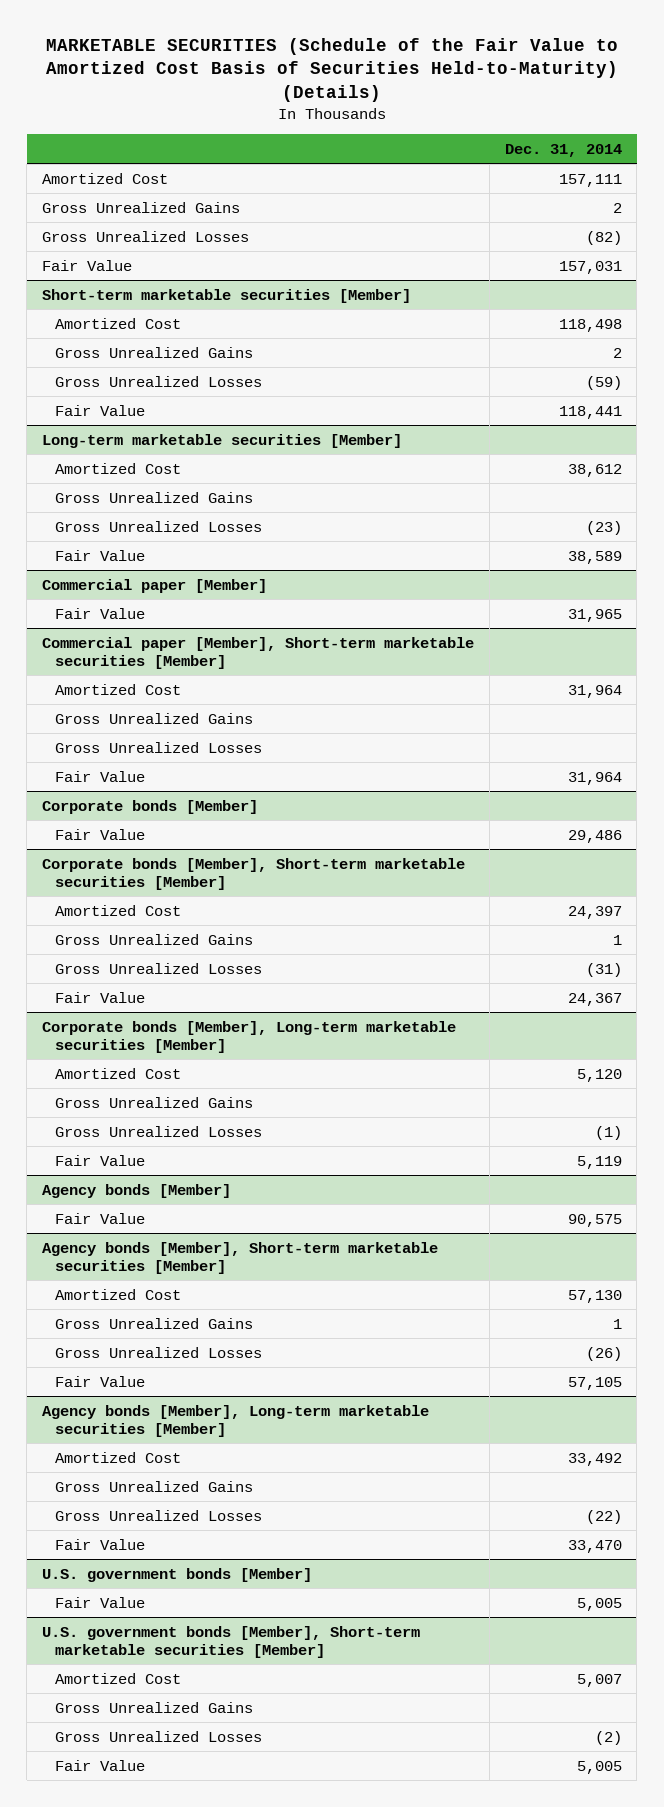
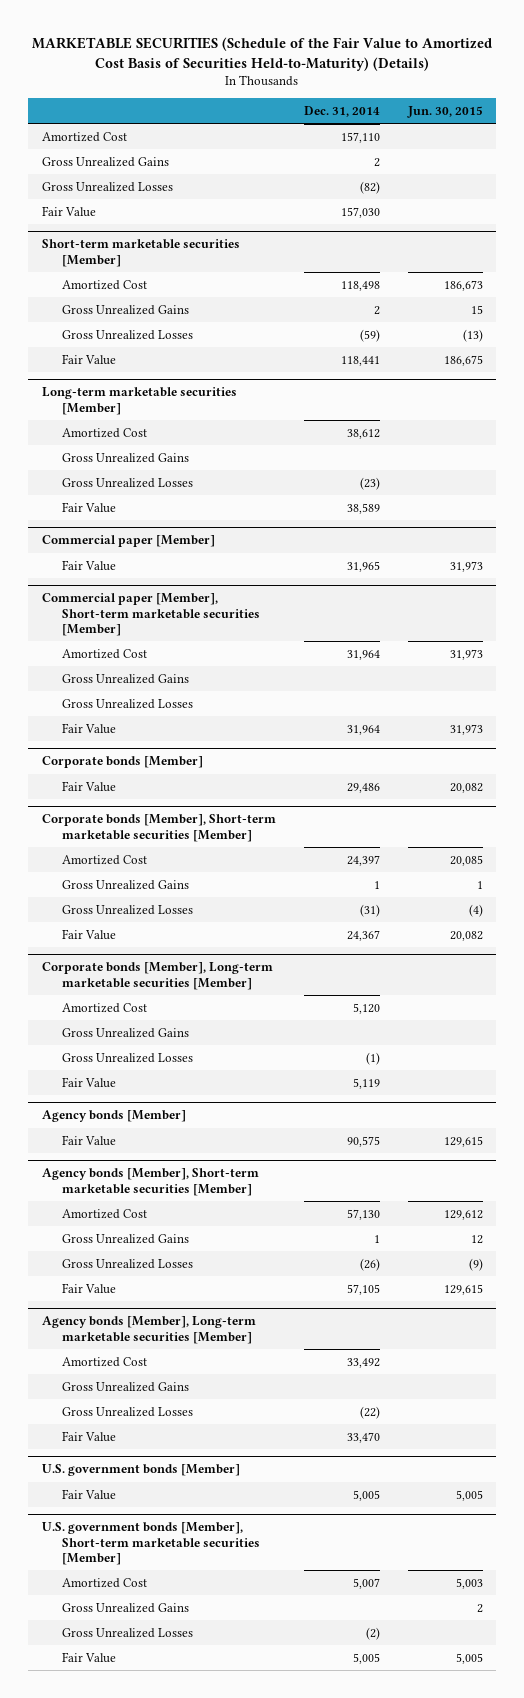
none -> [406,105,483,118] Jun. 30, 2015
[558,173,622,187] 157,111 -> [340,131,380,143] 157,110
[558,260,622,274] 157,031 -> [340,206,380,218] 157,030

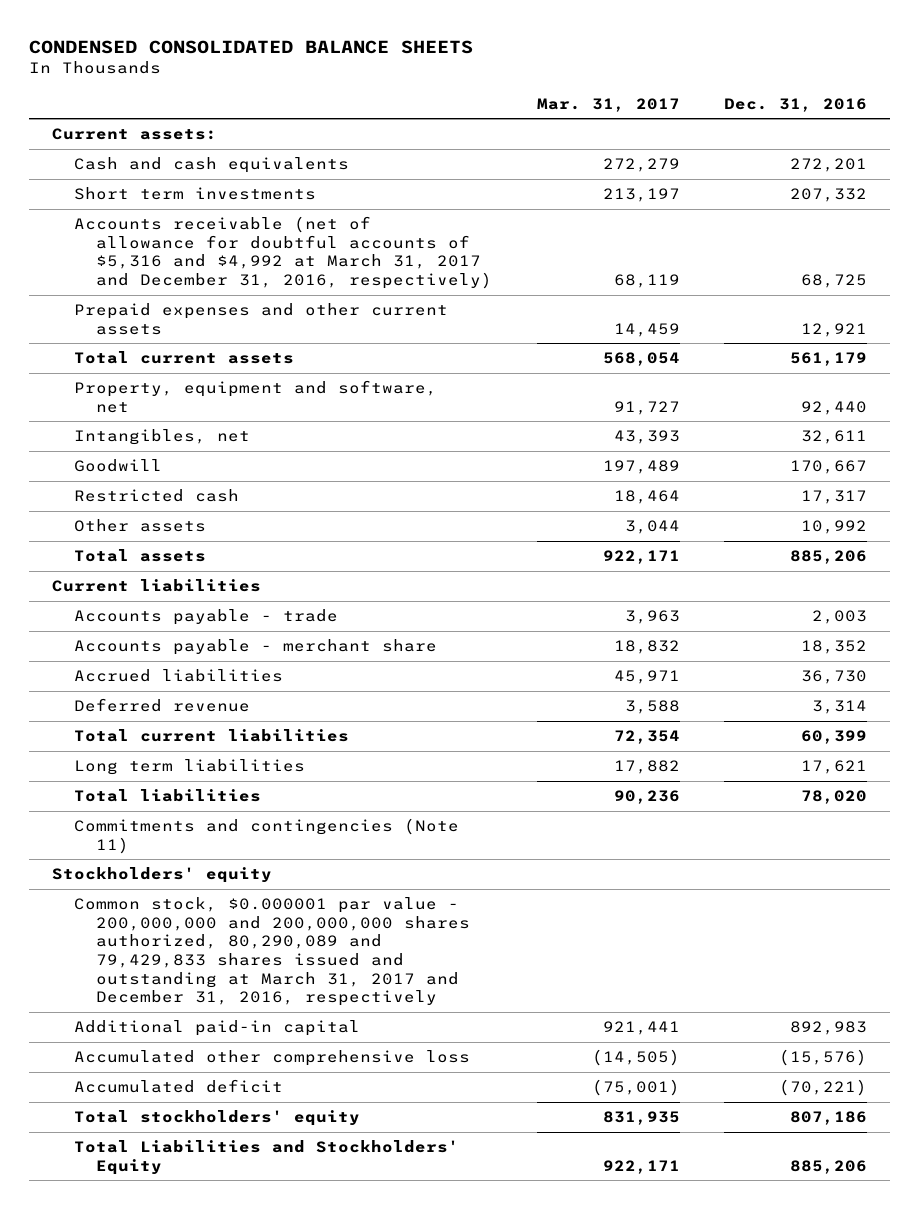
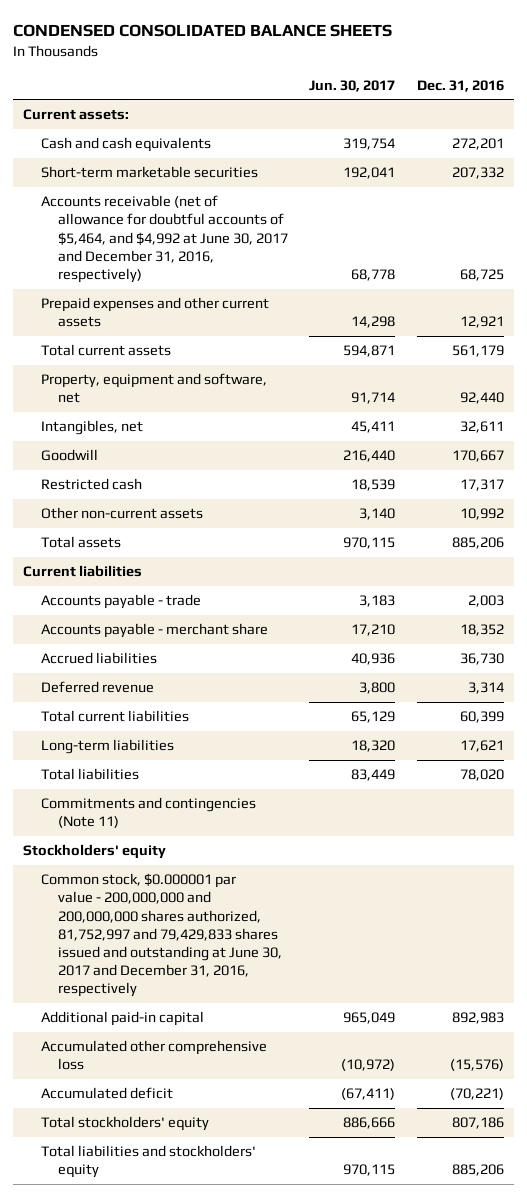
[536,97,680,112] Mar. 31, 2017 -> none
none -> [309,79,396,92] Jun. 30, 2017
[73,187,316,201] Short term investments -> [40,166,258,179] Short-term marketable securities
[73,216,492,290] Accounts receivable (net of allowance for doubtful accounts of $5,316 and $4,992 at March 31, 2017 and December 31, 2016, respectively) -> [40,195,289,284] Accounts receivable (net of allowance for doubtful accounts of $5,464, and $4,992 at June 30, 2017 and December 31, 2016, respectively)
[73,519,206,533] Other assets -> [40,507,203,520] Other non-current assets
[73,759,305,776] Long term liabilities -> [40,739,174,755] Long-term liabilities
[73,897,470,1007] Common stock, $0.000001 par value - 200,000,000 and 200,000,000 shares authorized, 80,290,089 and 79,429,833 shares issued and outstanding at March 31, 2017 and December 31, 2016, respectively -> [40,873,283,998] Common stock, $0.000001 par value - 200,000,000 and 200,000,000 shares authorized, 81,752,997 and 79,429,833 shares issued and outstanding at June 30, 2017 and December 31, 2016, respectively
[73,1140,459,1175] Total Liabilities and Stockholders' Equity -> [40,1145,256,1179] Total liabilities and stockholders' equity

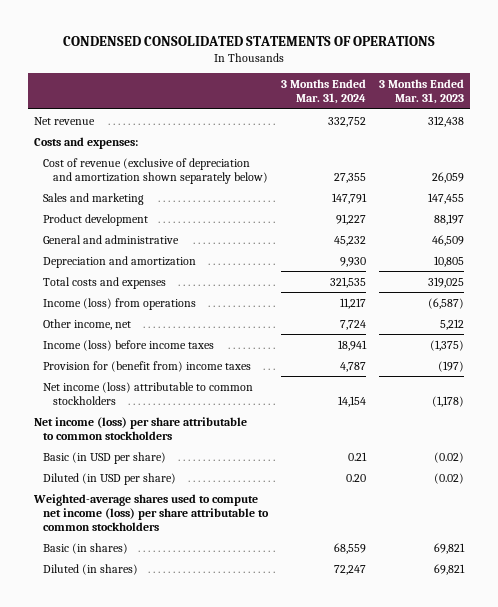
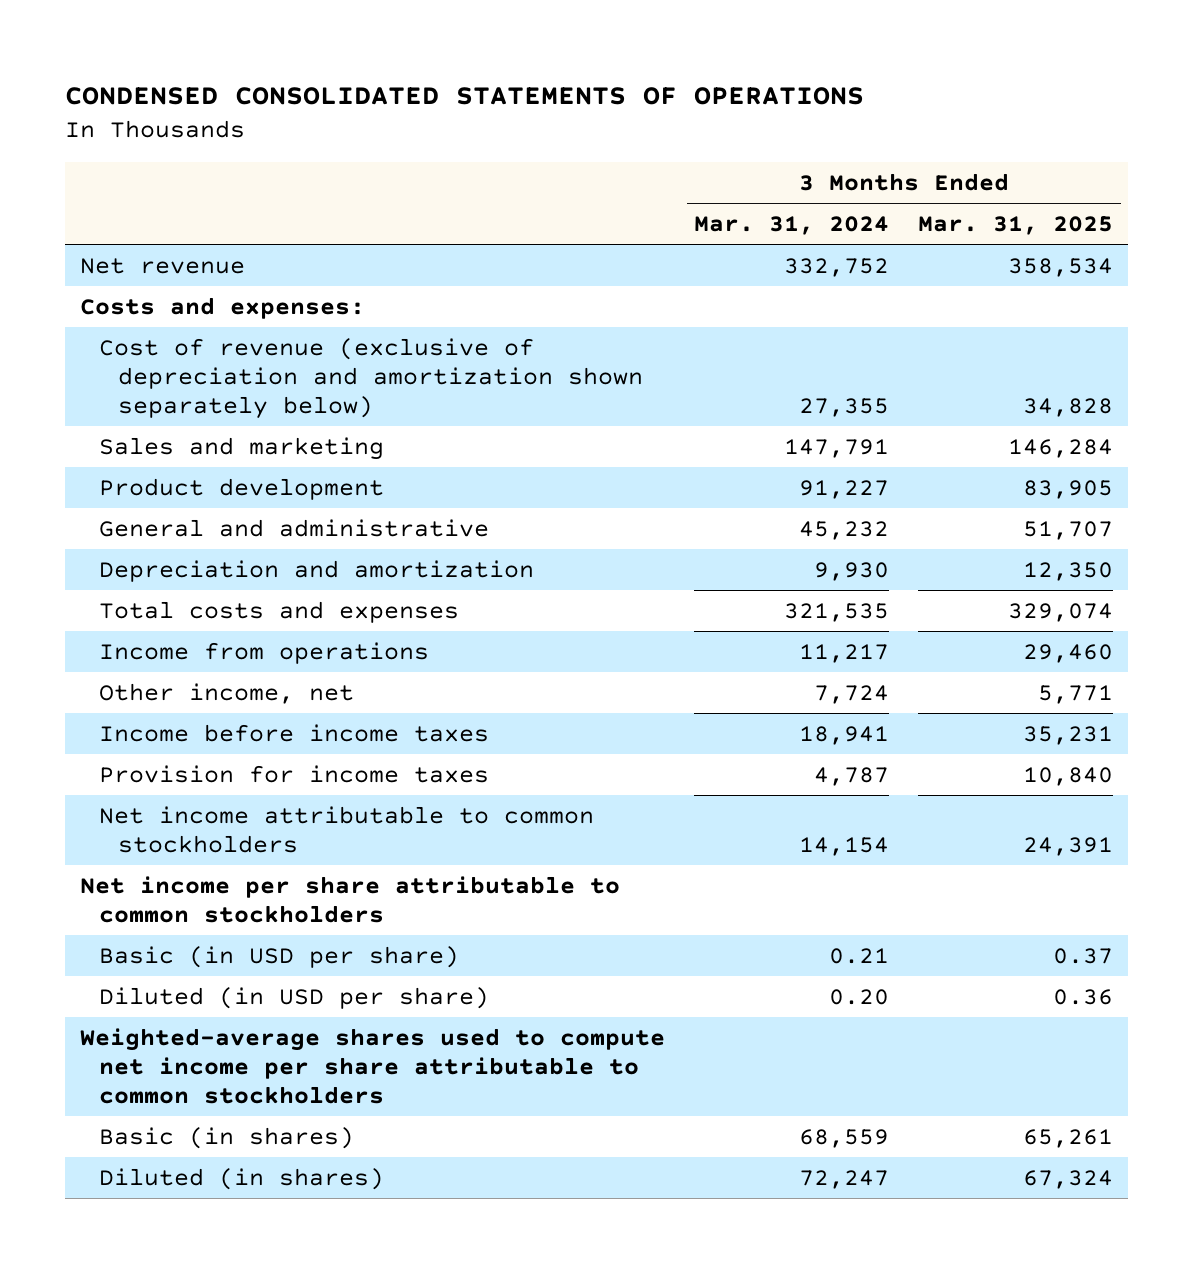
[379,79,465,105] 3 Months Ended Mar. 31, 2023 -> none
none -> [918,216,1114,236] Mar. 31, 2025
[43,297,197,310] Income (loss) from operations -> [98,641,429,664] Income from operations
[43,339,215,351] Income (loss) before income taxes -> [98,723,489,742] Income before income taxes
[43,360,252,372] Provision for (benefit from) income taxes -> [98,764,489,783] Provision for income taxes
[43,381,254,405] Net income (loss) attributable to common stockholders -> [98,805,594,853] Net income attributable to common stockholders
[33,416,247,440] Net income (loss) per share attributable to common stockholders -> [79,875,620,923] Net income per share attributable to common stockholders
[32,493,270,531] Weighted-average shares used to compute net income (loss) per share attributable to common stockholders -> [79,1027,665,1104] Weighted-average shares used to compute net income per share attributable to common stockholders

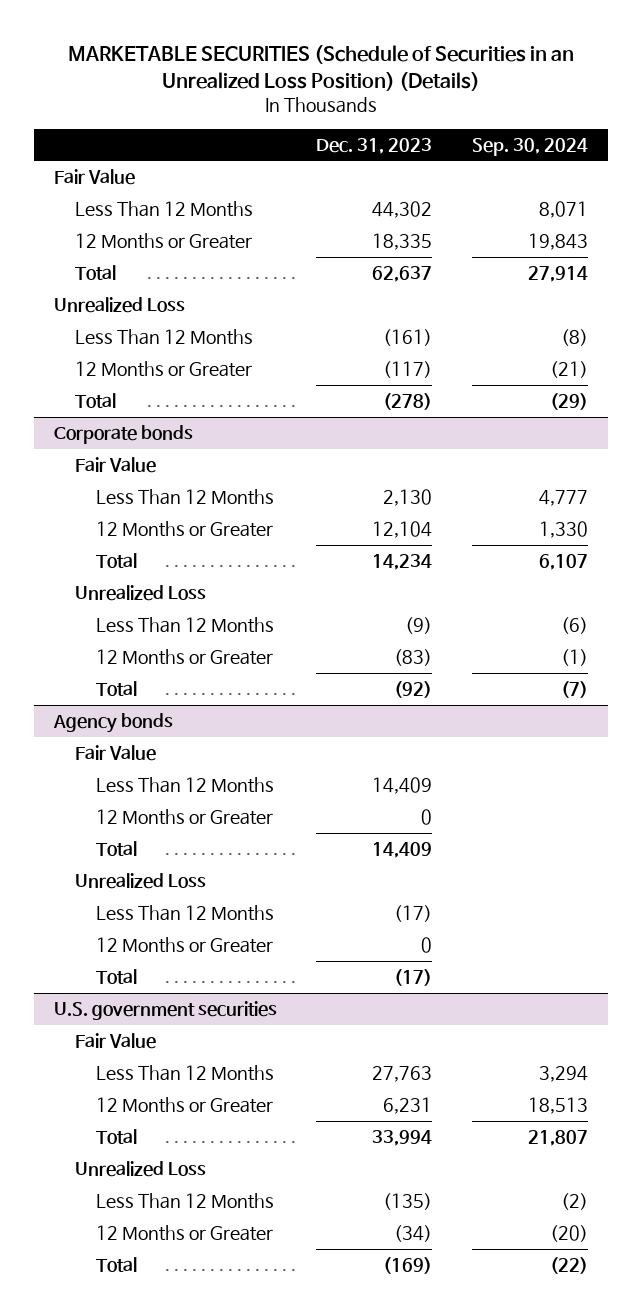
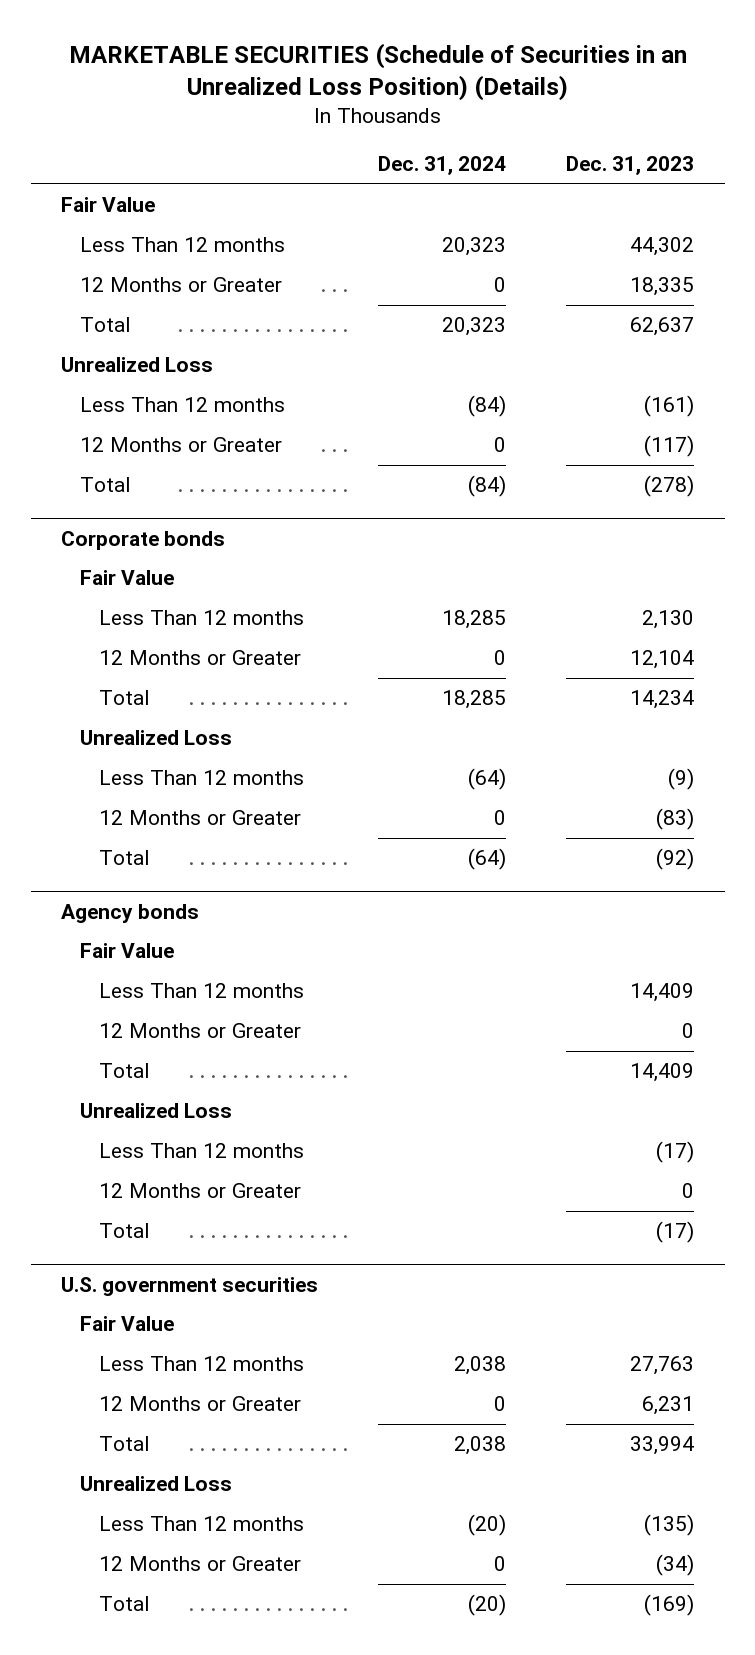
[471,137,588,156] Sep. 30, 2024 -> none
none -> [378,156,507,176] Dec. 31, 2024
[74,201,253,218] Less Than 12 Months -> [79,237,285,253] Less Than 12 months
[74,329,253,346] Less Than 12 Months -> [79,397,285,413] Less Than 12 months
[96,489,275,506] Less Than 12 Months -> [98,610,304,626] Less Than 12 months
[96,617,275,634] Less Than 12 Months -> [98,770,304,786] Less Than 12 months
[96,777,275,794] Less Than 12 Months -> [98,983,304,999] Less Than 12 months
[96,905,275,922] Less Than 12 Months -> [98,1143,304,1159] Less Than 12 months
[96,1065,275,1082] Less Than 12 Months -> [98,1356,304,1372] Less Than 12 months
[96,1193,275,1210] Less Than 12 Months -> [98,1516,304,1532] Less Than 12 months

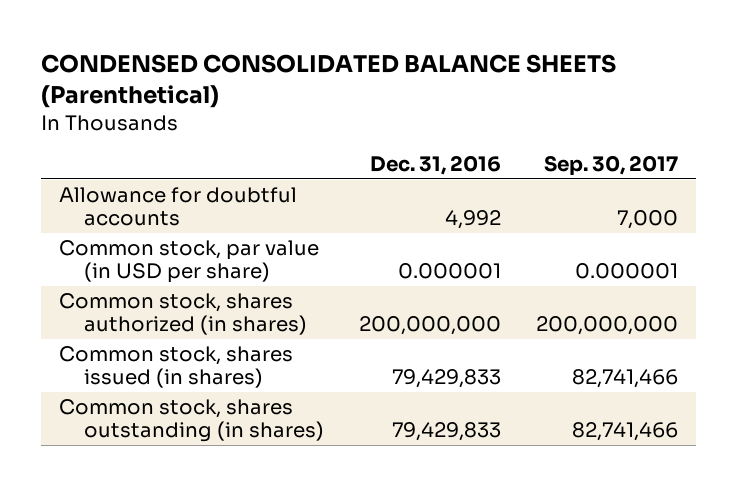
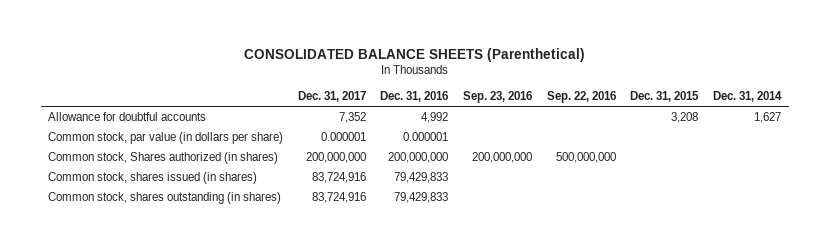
[41,54,617,108] CONDENSED CONSOLIDATED BALANCE SHEETS (Parenthetical) -> [243,47,585,62] CONSOLIDATED BALANCE SHEETS (Parenthetical)
[544,155,679,177] Sep. 30, 2017 -> none
none -> [297,91,366,103] Dec. 31, 2017
none -> [463,91,533,104] Sep. 23, 2016
none -> [546,91,616,104] Sep. 22, 2016
none -> [630,91,700,103] Dec. 31, 2015
none -> [713,91,783,103] Dec. 31, 2014
[58,240,319,284] Common stock, par value (in USD per share) -> [47,132,283,145] Common stock, par value (in dollars per share)
[58,293,308,336] Common stock, shares authorized (in shares) -> [47,152,278,165] Common stock, Shares authorized (in shares)

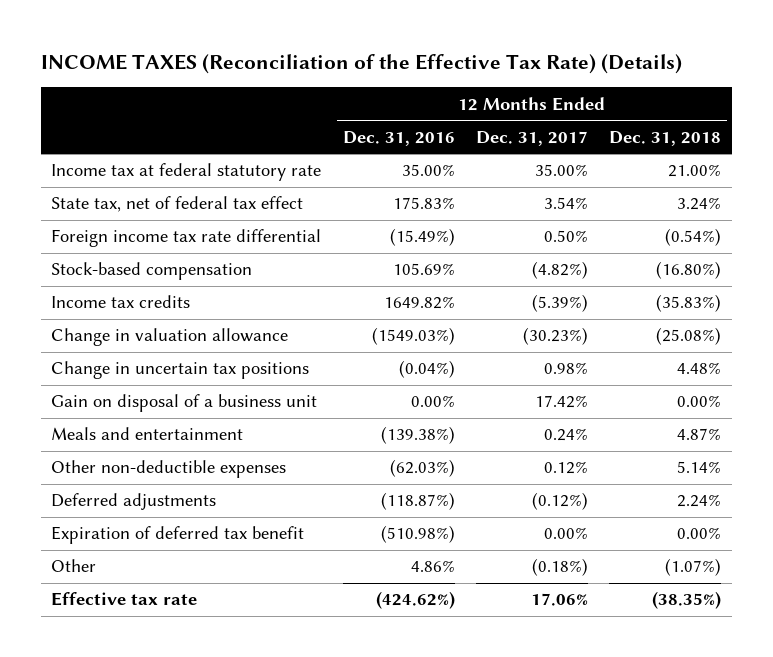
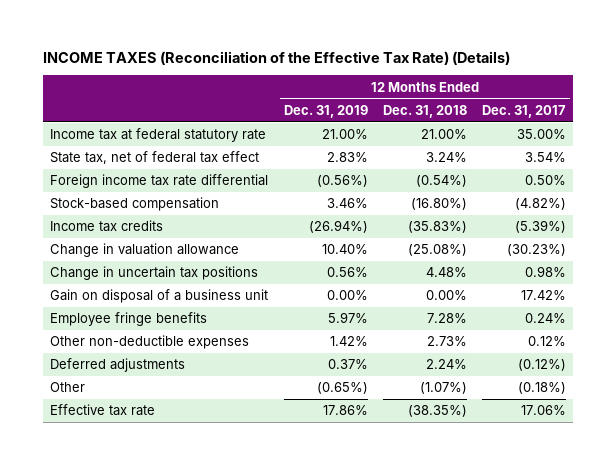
[342,130,455,146] Dec. 31, 2016 -> none
none -> [283,104,368,118] Dec. 31, 2019
[51,427,244,441] Meals and entertainment -> none
none -> [50,312,208,327] Employee fringe benefits
[677,461,722,474] 5.14% -> [426,336,467,347] 2.73%
[51,526,305,545] Expiration of deferred tax benefit -> none

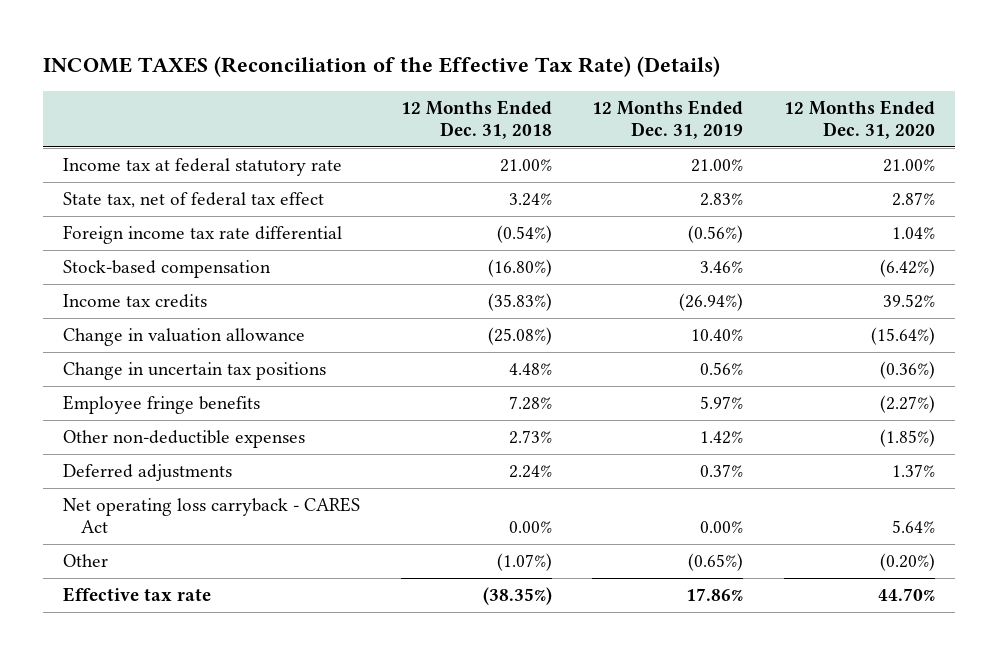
[481,104,566,118] Dec. 31, 2017 -> none
none -> [784,100,936,139] 12 Months Ended Dec. 31, 2020
[50,289,269,304] Gain on disposal of a business unit -> none
none -> [63,496,361,533] Net operating loss carryback - CARES Act

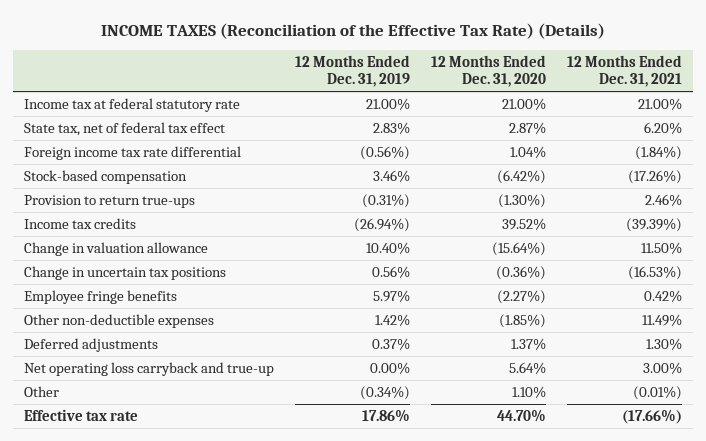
[400,100,552,139] 12 Months Ended Dec. 31, 2018 -> none
none -> [567,55,683,87] 12 Months Ended Dec. 31, 2021
none -> [24,195,196,209] Provision to return true-ups
[63,496,361,533] Net operating loss carryback - CARES Act -> [24,362,275,377] Net operating loss carryback and true-up
[688,552,744,571] (0.65%) -> [360,386,411,401] (0.34%)
[880,552,936,571] (0.20%) -> [512,386,547,399] 1.10%

